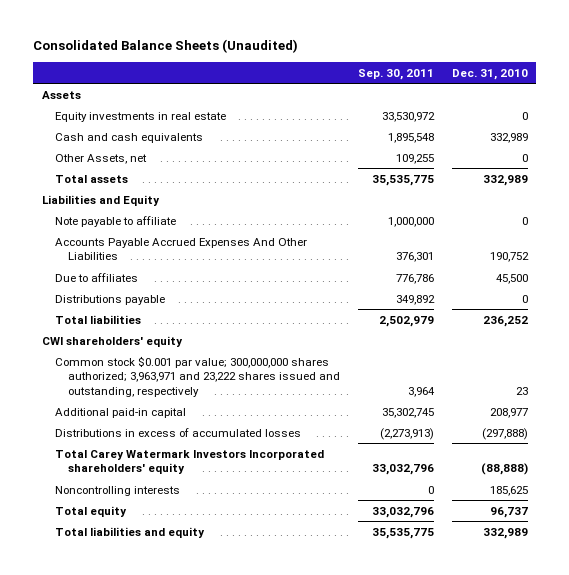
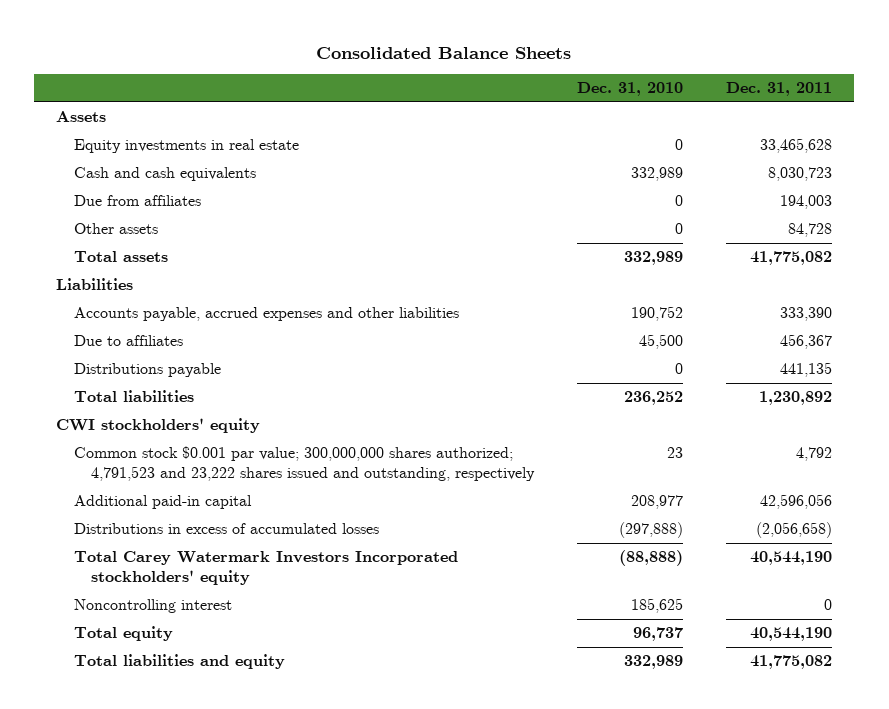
[32,39,298,54] Consolidated Balance Sheets (Unaudited) -> [316,46,572,59] Consolidated Balance Sheets
[358,68,435,80] Sep. 30, 2011 -> none
none -> [726,82,833,97] Dec. 31, 2011
none -> [73,195,201,207] Due from affiliates
[54,153,147,164] Other Assets, net -> [73,223,158,235] Other assets
[54,215,176,227] Note payable to affiliate -> none
[41,194,160,206] Liabilities and Equity -> [56,278,134,291] Liabilities
[54,237,307,261] Accounts Payable Accrued Expenses And Other Liabilities -> [73,307,459,322] Accounts payable, accrued expenses and other liabilities
[41,335,183,347] CWI shareholders' equity -> [56,418,261,434] CWI stockholders' equity
[54,355,341,397] Common stock $0.001 par value; 300,000,000 shares authorized; 3,963,971 and 23,222 shares issued and outstanding, respectively -> [73,446,536,482] Common stock $0.001 par value; 300,000,000 shares authorized; 4,791,523 and 23,222 shares issued and outstanding, respectively
[54,449,324,475] Total Carey Watermark Investors Incorporated shareholders' equity -> [73,551,458,586] Total Carey Watermark Investors Incorporated stockholders' equity
[54,485,180,496] Noncontrolling interests -> [73,599,232,614] Noncontrolling interest

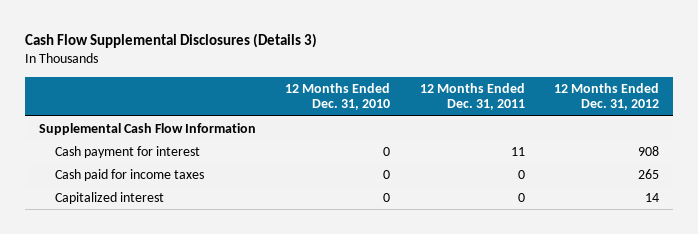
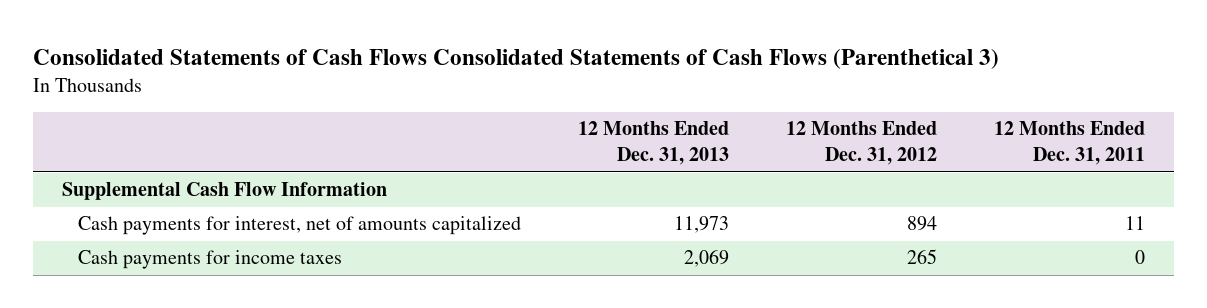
[24,33,317,49] Cash Flow Supplemental Disclosures (Details 3) -> [33,48,1000,69] Consolidated Statements of Cash Flows Consolidated Statements of Cash Flows (Parenthetical 3)
[285,82,391,111] 12 Months Ended Dec. 31, 2010 -> none
none -> [578,121,730,166] 12 Months Ended Dec. 31, 2013
[54,192,164,205] Capitalized interest -> none
[54,146,200,159] Cash payment for interest -> [77,216,521,236] Cash payments for interest, net of amounts capitalized
[637,146,659,157] 908 -> [907,216,938,232] 894
[54,169,204,182] Cash paid for income taxes -> [77,250,342,270] Cash payments for income taxes

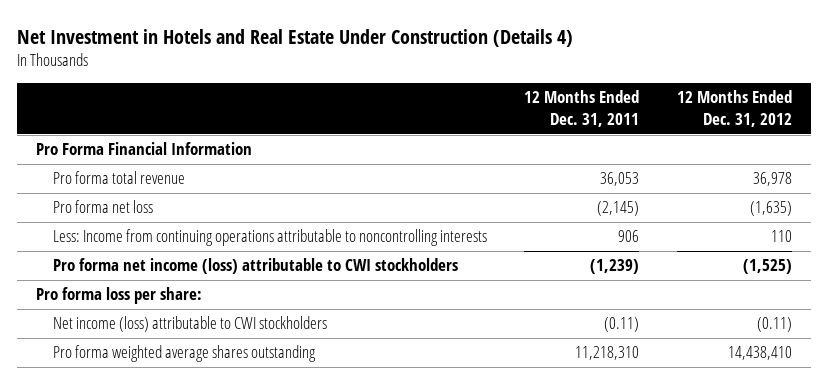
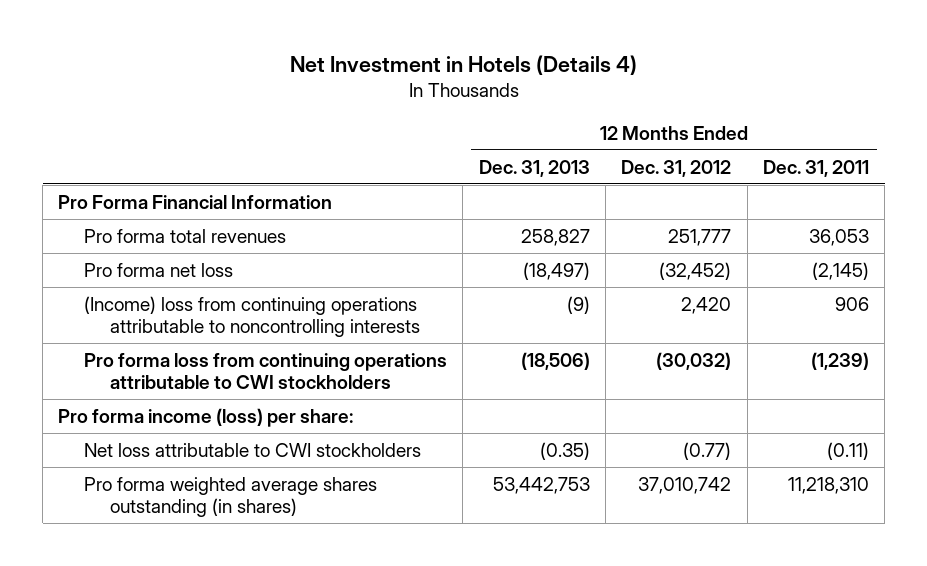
[17,28,574,47] Net Investment in Hotels and Real Estate Under Construction (Details 4) -> [289,54,637,75] Net Investment in Hotels (Details 4)
none -> [478,159,590,177] Dec. 31, 2013
[52,171,185,185] Pro forma total revenue -> [83,228,286,243] Pro forma total revenues
[752,172,792,187] 36,978 -> [668,228,732,246] 251,777
[749,201,792,217] (1,635) -> [659,261,732,280] (32,452)
[52,229,487,247] Less: Income from continuing operations attributable to noncontrolling interests -> [83,295,420,338] (Income) loss from continuing operations attributable to noncontrolling interests
[770,230,792,243] 110 -> [681,296,732,314] 2,420
[52,258,458,275] Pro forma net income (loss) attributable to CWI stockholders -> [83,352,447,390] Pro forma loss from continuing operations attributable to CWI stockholders
[742,259,792,275] (1,525) -> [656,351,732,370] (30,032)
[36,287,203,305] Pro forma loss per share: -> [58,407,354,427] Pro forma income (loss) per share:
[52,316,327,333] Net income (loss) attributable to CWI stockholders -> [83,442,421,457] Net loss attributable to CWI stockholders
[756,317,792,333] (0.11) -> [683,441,732,460] (0.77)
[52,345,316,363] Pro forma weighted average shares outstanding -> [83,476,377,518] Pro forma weighted average shares outstanding (in shares)
[727,346,792,361] 14,438,410 -> [638,476,732,494] 37,010,742

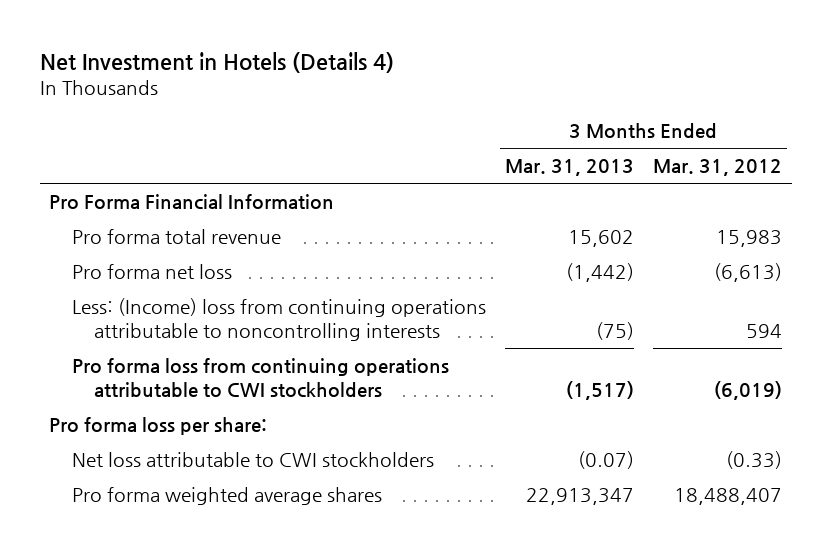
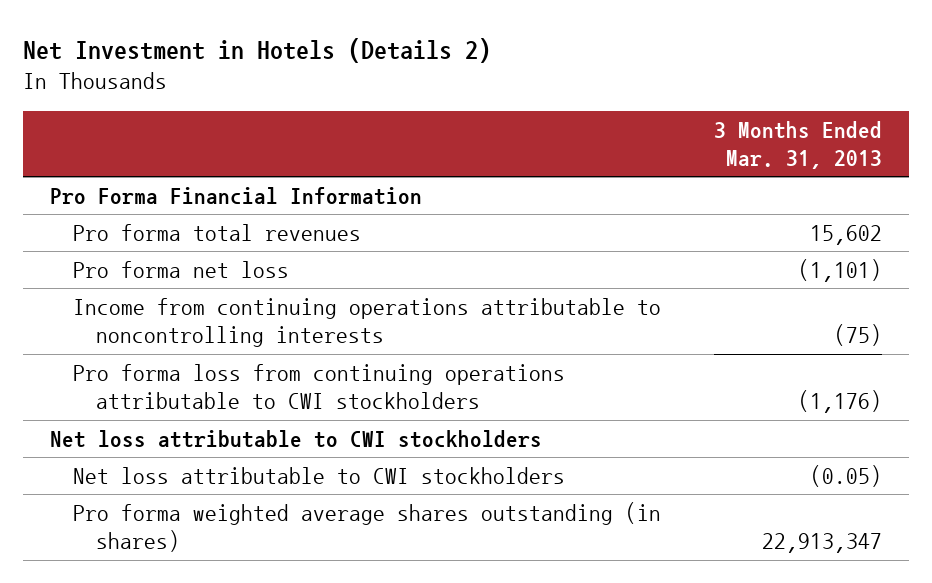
[39,52,394,74] Net Investment in Hotels (Details 4) -> [23,38,492,64] Net Investment in Hotels (Details 2)
[652,159,782,177] Mar. 31, 2012 -> none
[71,229,281,245] Pro forma total revenue -> [73,223,362,241] Pro forma total revenues
[565,263,634,283] (1,442) -> [798,258,883,282] (1,101)
[71,298,486,342] Less: (Income) loss from continuing operations attributable to noncontrolling interests -> [73,297,662,347] Income from continuing operations attributable to noncontrolling interests
[565,381,634,401] (1,517) -> [798,389,883,413] (1,176)
[49,417,268,436] Pro forma loss per share: -> [49,429,542,448] Net loss attributable to CWI stockholders
[577,451,634,470] (0.07) -> [810,464,883,487] (0.05)
[71,487,382,506] Pro forma weighted average shares -> [73,501,662,552] Pro forma weighted average shares outstanding (in shares)

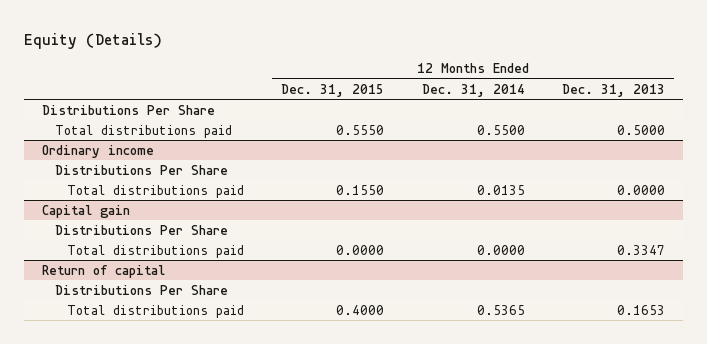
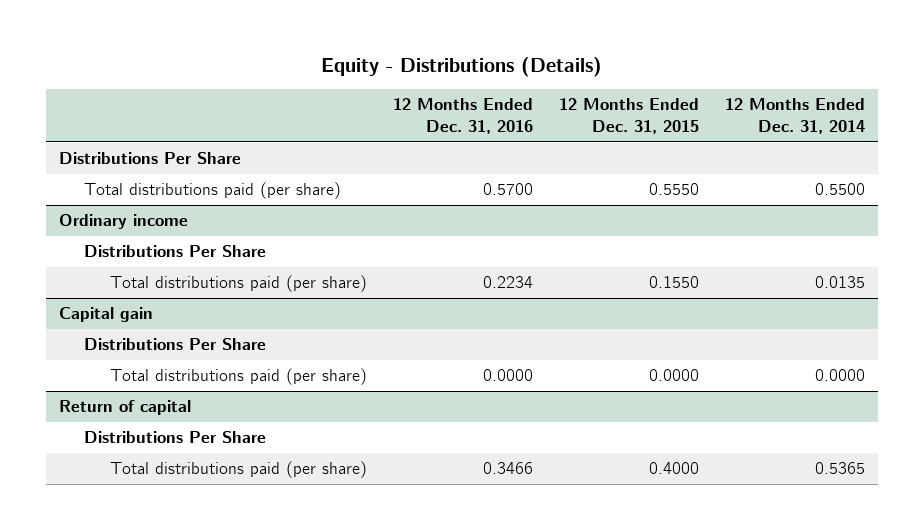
[23,32,162,49] Equity (Details) -> [320,56,602,77] Equity - Distributions (Details)
[561,83,665,97] Dec. 31, 2013 -> none
none -> [392,98,533,135] 12 Months Ended Dec. 31, 2016
[54,124,232,138] Total distributions paid -> [84,182,342,200] Total distributions paid (per share)
[67,184,245,198] Total distributions paid -> [109,275,367,293] Total distributions paid (per share)
[67,244,245,258] Total distributions paid -> [109,368,367,386] Total distributions paid (per share)
[67,304,245,318] Total distributions paid -> [109,461,367,479] Total distributions paid (per share)

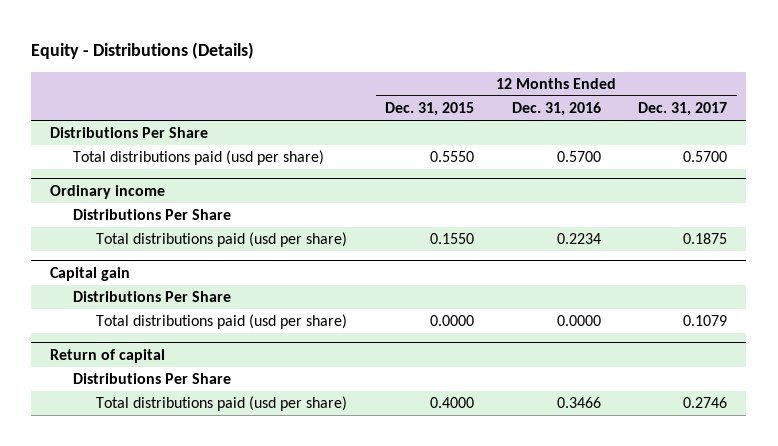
[724,98,865,135] 12 Months Ended Dec. 31, 2014 -> none
none -> [638,102,728,117] Dec. 31, 2017
[84,182,342,200] Total distributions paid (per share) -> [73,150,325,166] Total distributions paid (usd per share)
[109,275,367,293] Total distributions paid (per share) -> [96,232,348,248] Total distributions paid (usd per share)
[109,368,367,386] Total distributions paid (per share) -> [96,314,348,330] Total distributions paid (usd per share)
[109,461,367,479] Total distributions paid (per share) -> [96,396,348,412] Total distributions paid (usd per share)

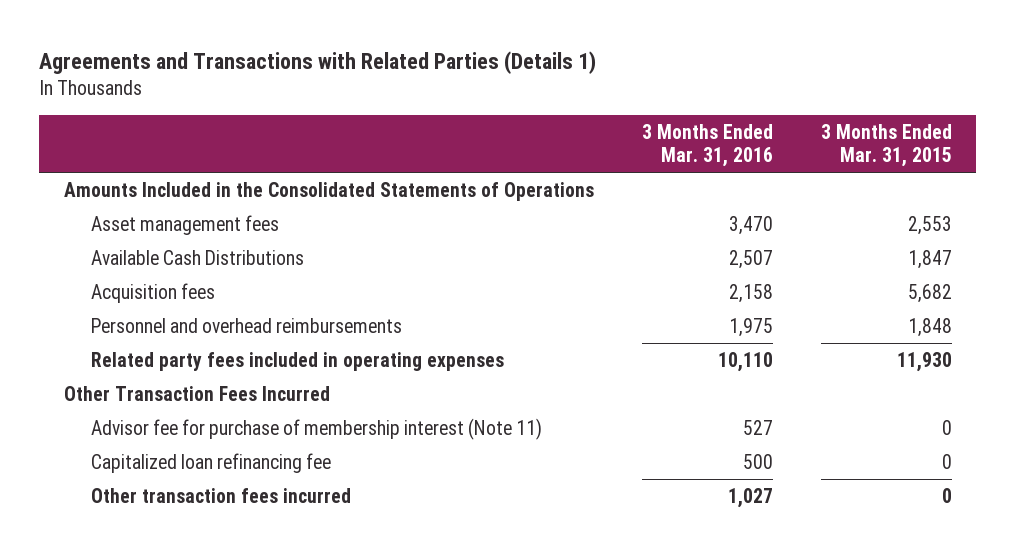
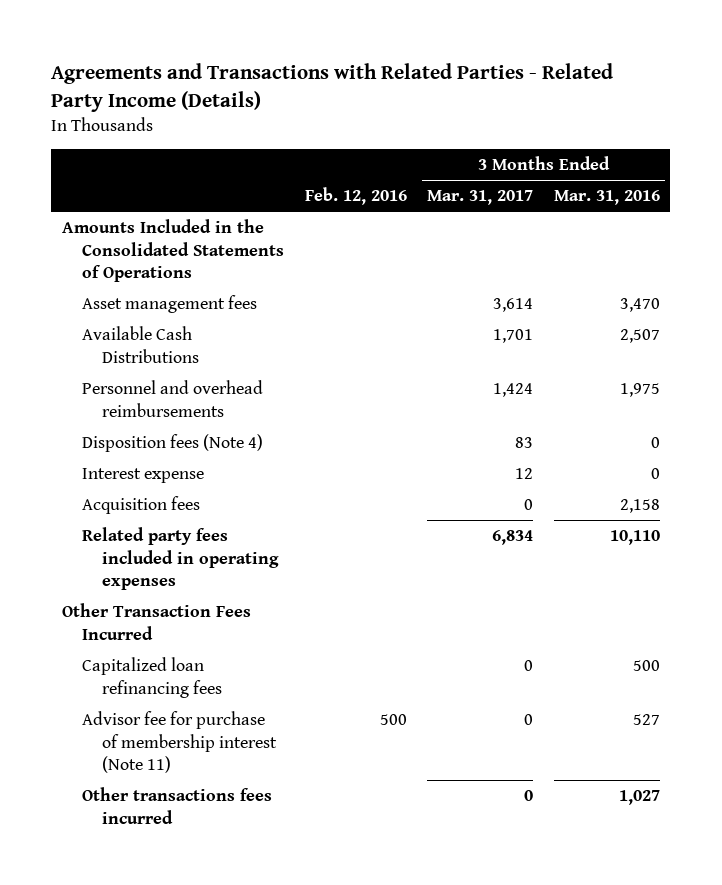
[39,51,597,75] Agreements and Transactions with Related Parties (Details 1) -> [51,63,614,113] Agreements and Transactions with Related Parties - Related Party Income (Details)
[820,123,952,167] 3 Months Ended Mar. 31, 2015 -> none
none -> [304,187,407,206] Feb. 12, 2016
none -> [427,190,534,206] Mar. 31, 2017
none -> [82,433,264,452] Disposition fees (Note 4)
none -> [82,467,205,483] Interest expense
[90,282,215,303] Acquisition fees -> [82,495,201,514] Acquisition fees
none -> [82,656,223,698] Capitalized loan refinancing fees
[90,452,331,473] Capitalized loan refinancing fee -> none
[90,487,351,503] Other transaction fees incurred -> [82,786,273,824] Other transactions fees incurred

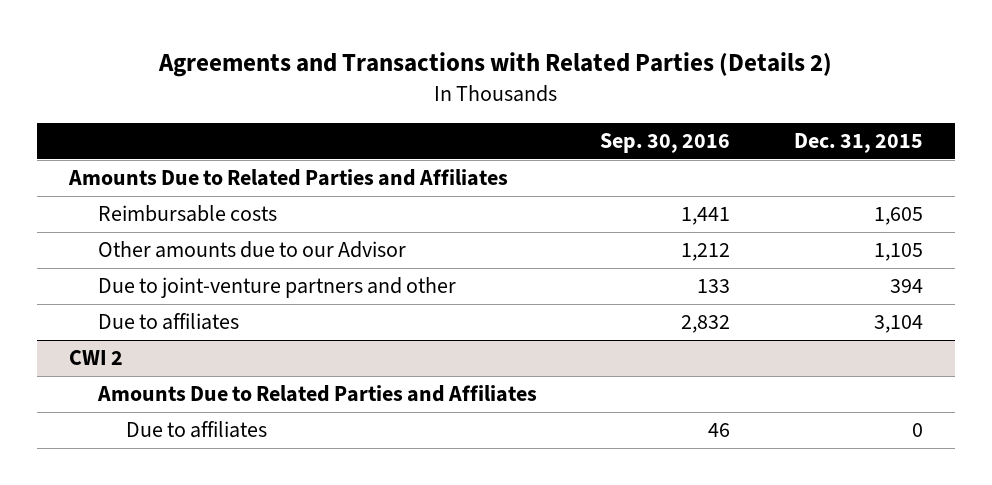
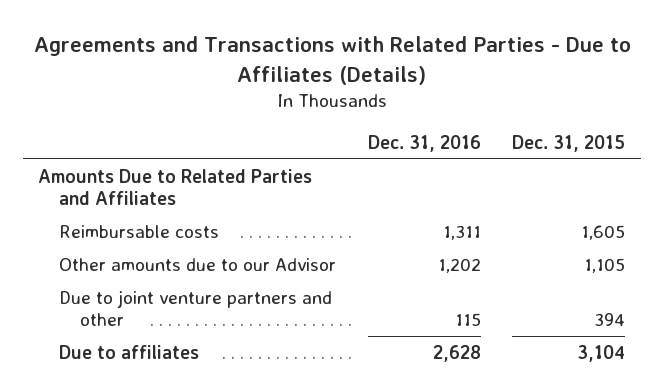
[157,52,832,78] Agreements and Transactions with Related Parties (Details 2) -> [33,36,631,85] Agreements and Transactions with Related Parties - Due to Affiliates (Details)
[600,132,731,153] Sep. 30, 2016 -> none
none -> [367,135,481,153] Dec. 31, 2016
[97,277,456,299] Due to joint-venture partners and other -> [59,289,333,326] Due to joint venture partners and other
[69,350,124,366] CWI 2 -> none
[96,385,537,403] Amounts Due to Related Parties and Affiliates -> none
[126,421,268,439] Due to affiliates -> none

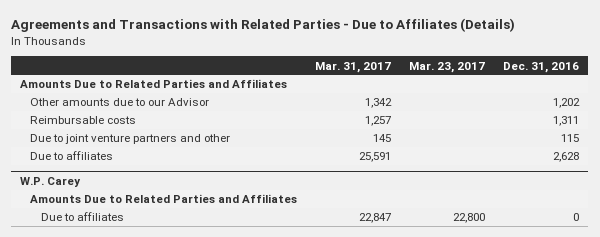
[511,135,625,153] Dec. 31, 2015 -> none
none -> [315,61,392,73] Mar. 31, 2017
none -> [409,61,486,73] Mar. 23, 2017
[59,224,220,238] Reimbursable costs -> [30,116,137,125] Reimbursable costs
none -> [20,177,82,188] W.P. Carey
none -> [30,194,298,204] Amounts Due to Related Parties and Affiliates
none -> [40,212,124,222] Due to affiliates

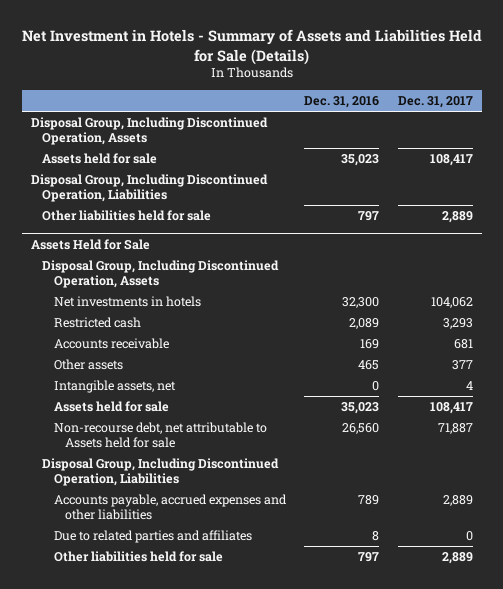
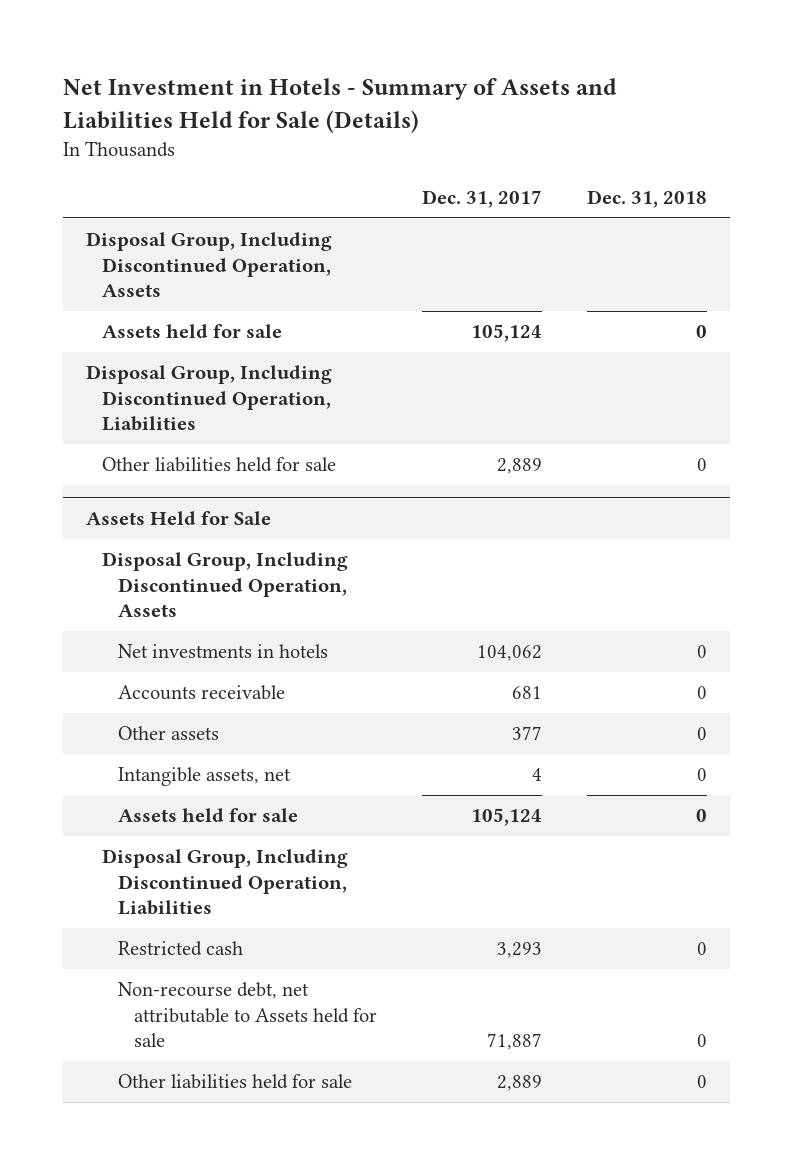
[304,96,380,109] Dec. 31, 2016 -> none
none -> [587,189,708,208] Dec. 31, 2018
[429,154,473,167] 108,417 -> [471,324,543,343] 105,124
[429,402,473,415] 108,417 -> [471,808,543,827] 105,124
[53,494,287,521] Accounts payable, accrued expenses and other liabilities -> none
[53,530,252,544] Due to related parties and affiliates -> none
[53,317,141,329] Restricted cash -> [118,941,244,957] Restricted cash
[53,422,267,449] Non-recourse debt, net attributable to Assets held for sale -> [118,982,378,1048] Non-recourse debt, net attributable to Assets held for sale

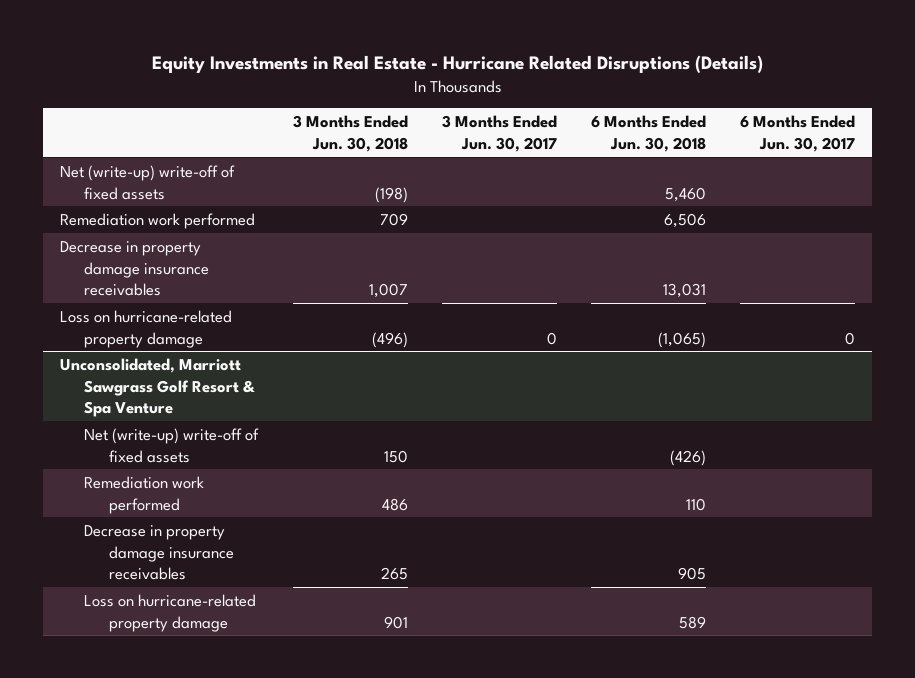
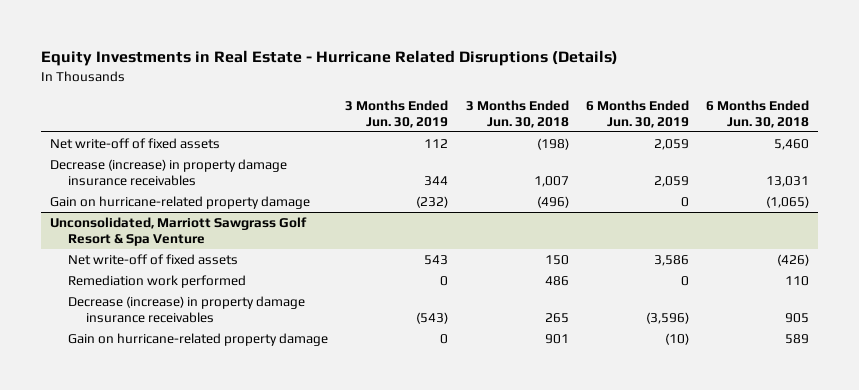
[441,115,557,152] 3 Months Ended Jun. 30, 2017 -> none
[740,115,856,152] 6 Months Ended Jun. 30, 2017 -> none
none -> [345,99,449,128] 3 Months Ended Jun. 30, 2019
none -> [586,99,690,128] 6 Months Ended Jun. 30, 2019
[60,212,256,229] Remediation work performed -> none
[60,164,236,200] Net (write-up) write-off of fixed assets -> [49,137,220,149] Net write-off of fixed assets
[60,240,210,297] Decrease in property damage insurance receivables -> [49,158,287,187] Decrease (increase) in property damage insurance receivables
[60,309,233,348] Loss on hurricane-related property damage -> [49,195,310,209] Gain on hurricane-related property damage
[84,427,260,463] Net (write-up) write-off of fixed assets -> [67,253,238,265] Net write-off of fixed assets
[84,524,234,581] Decrease in property damage insurance receivables -> [67,295,305,324] Decrease (increase) in property damage insurance receivables
[84,593,257,632] Loss on hurricane-related property damage -> [67,332,328,346] Gain on hurricane-related property damage

